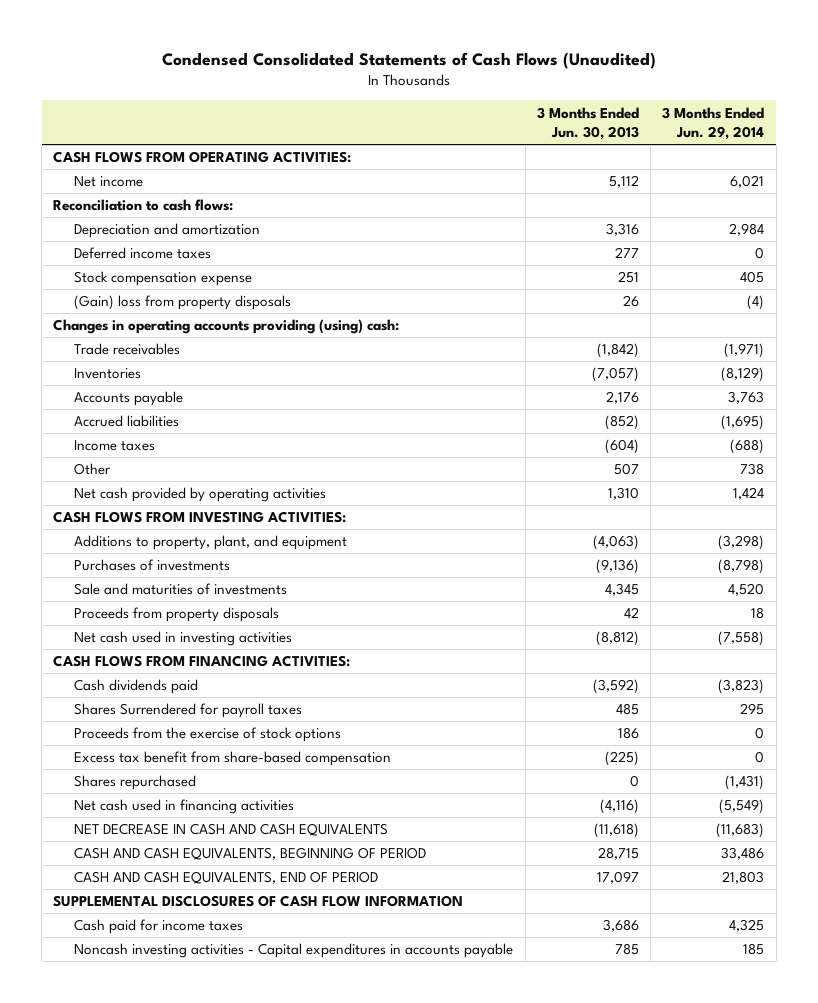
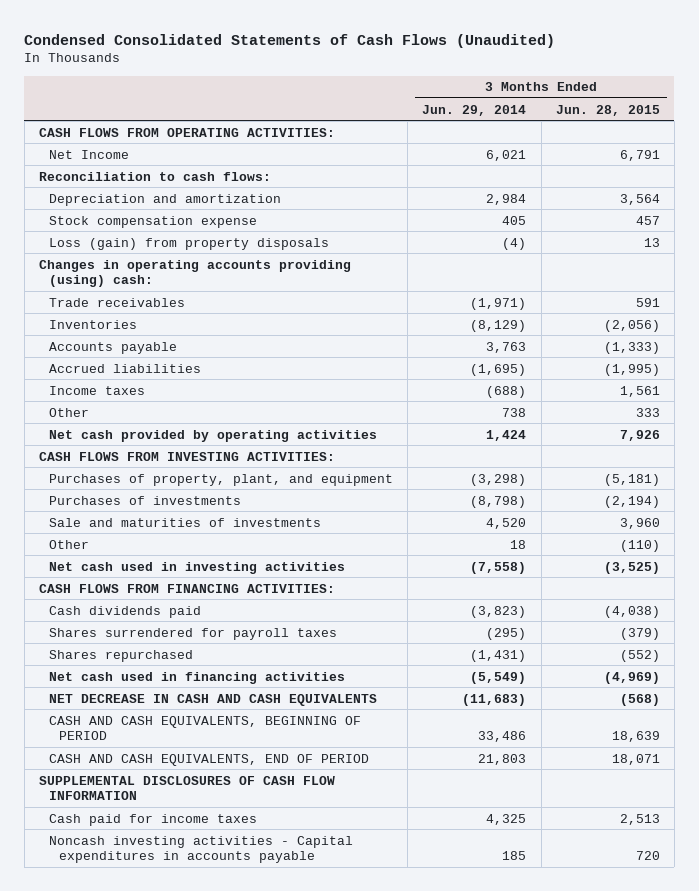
[536,106,639,141] 3 Months Ended Jun. 30, 2013 -> none
none -> [555,104,660,116] Jun. 28, 2015
[74,176,144,188] Net income -> [49,149,130,159] Net Income
[74,247,212,260] Deferred income taxes -> none
[74,295,292,311] (Gain) loss from property disposals -> [49,237,330,250] Loss (gain) from property disposals
[74,535,348,551] Additions to property, plant, and equipment -> [49,473,394,486] Purchases of property, plant, and equipment
[74,607,280,623] Proceeds from property disposals -> none
none -> [49,539,90,549] Other
[74,727,342,743] Proceeds from the exercise of stock options -> none
[74,751,392,767] Excess tax benefit from share-based compensation -> none
[74,703,303,719] Shares Surrendered for payroll taxes -> [49,627,338,640] Shares surrendered for payroll taxes
[740,703,765,716] 295 -> [486,627,527,640] (295)

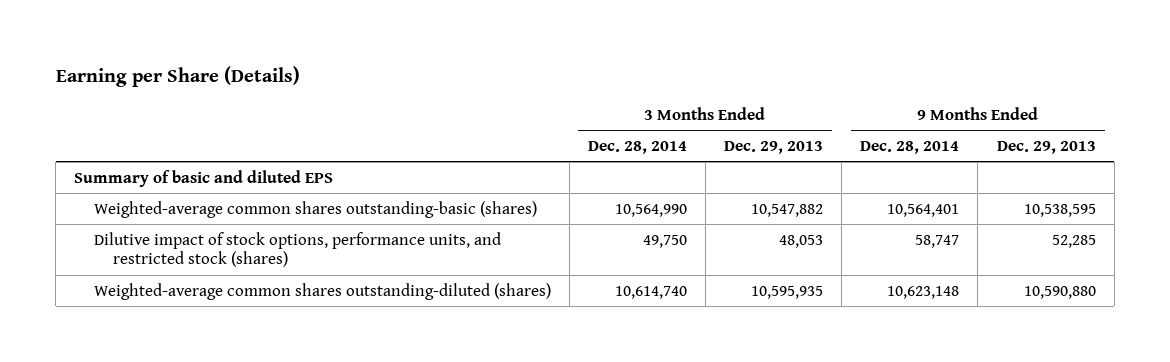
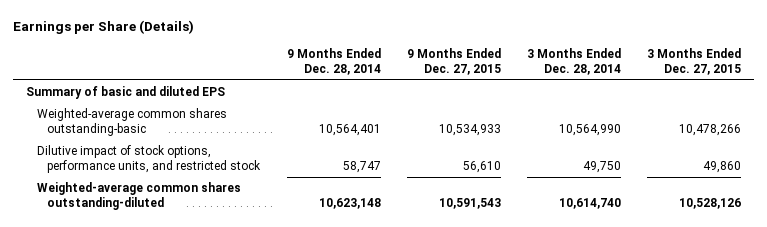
[55,66,300,88] Earning per Share (Details) -> [12,20,194,35] Earnings per Share (Details)
[724,141,824,155] Dec. 29, 2013 -> none
[996,141,1096,155] Dec. 29, 2013 -> none
none -> [406,48,501,75] 9 Months Ended Dec. 27, 2015
none -> [647,48,742,75] 3 Months Ended Dec. 27, 2015
[93,200,537,218] Weighted-average common shares outstanding-basic (shares) -> [36,108,227,136] Weighted-average common shares outstanding-basic
[93,231,501,268] Dilutive impact of stock options, performance units, and restricted stock (shares) -> [36,145,262,173] Dilutive impact of stock options, performance units, and restricted stock
[93,282,551,300] Weighted-average common shares outstanding-diluted (shares) -> [36,182,241,210] Weighted-average common shares outstanding-diluted

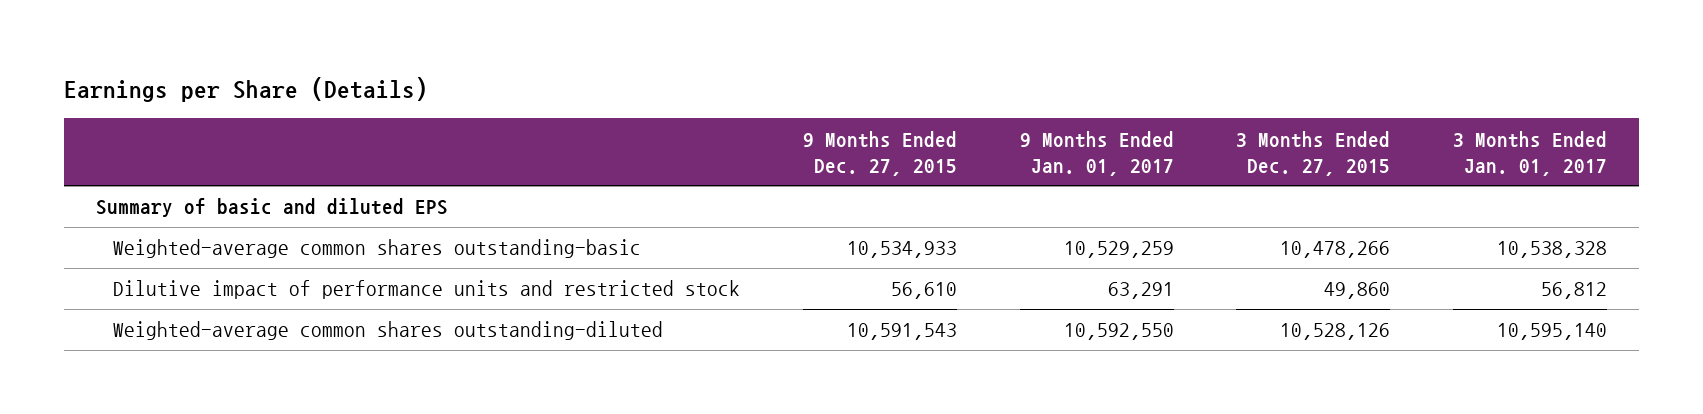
[286,48,381,75] 9 Months Ended Dec. 28, 2014 -> none
[526,48,621,75] 3 Months Ended Dec. 28, 2014 -> none
none -> [1019,130,1174,176] 9 Months Ended Jan. 01, 2017
none -> [1453,130,1608,176] 3 Months Ended Jan. 01, 2017
[36,145,262,173] Dilutive impact of stock options, performance units, and restricted stock -> [112,280,740,300] Dilutive impact of performance units and restricted stock

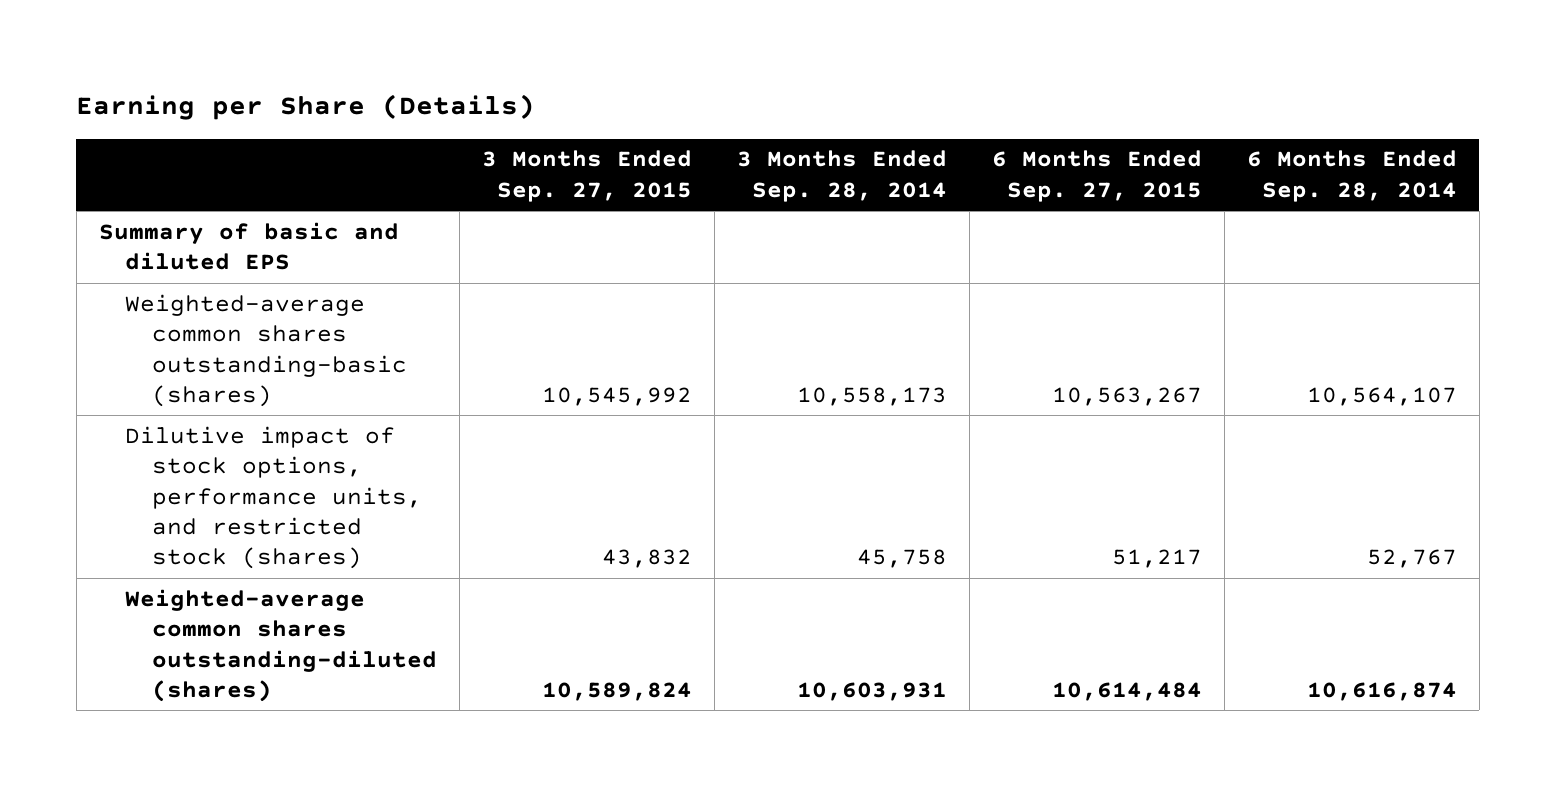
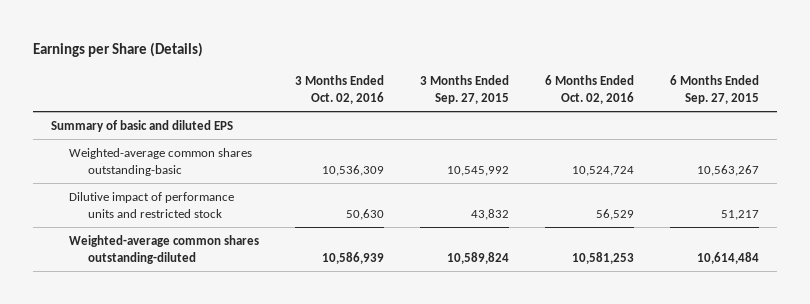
[76,94,536,121] Earning per Share (Details) -> [33,41,204,57] Earnings per Share (Details)
[736,150,947,202] 3 Months Ended Sep. 28, 2014 -> none
[1246,150,1457,202] 6 Months Ended Sep. 28, 2014 -> none
none -> [295,74,385,104] 3 Months Ended Oct. 02, 2016
none -> [545,74,635,104] 6 Months Ended Oct. 02, 2016
[125,293,407,407] Weighted-average common shares outstanding-basic (shares) -> [69,147,253,177] Weighted-average common shares outstanding-basic
[125,425,422,570] Dilutive impact of stock options, performance units, and restricted stock (shares) -> [69,191,235,219] Dilutive impact of performance units and restricted stock
[125,588,437,702] Weighted-average common shares outstanding-diluted (shares) -> [69,234,260,265] Weighted-average common shares outstanding-diluted

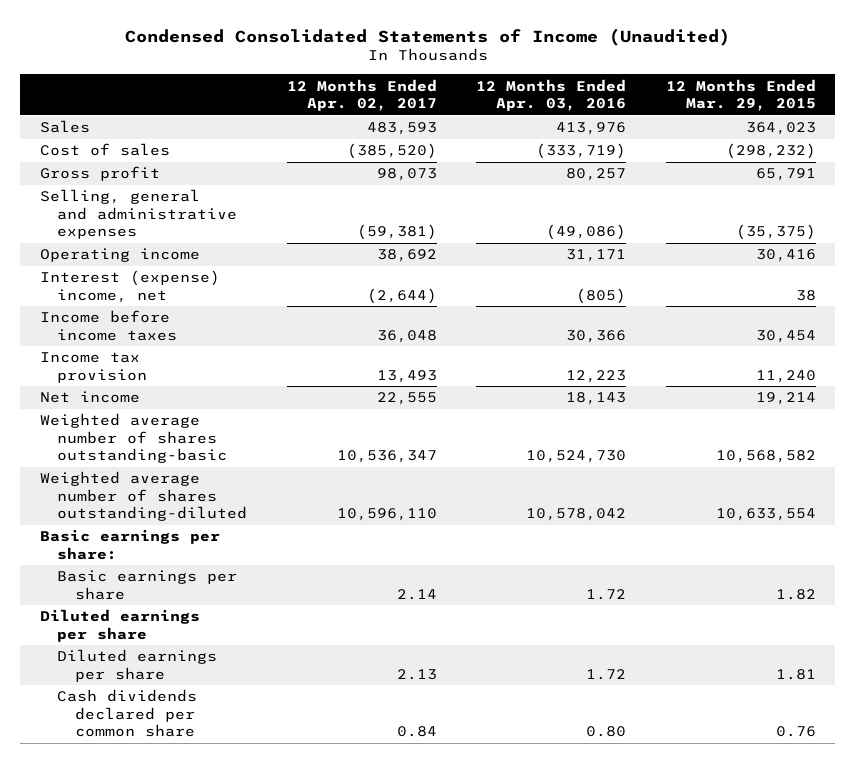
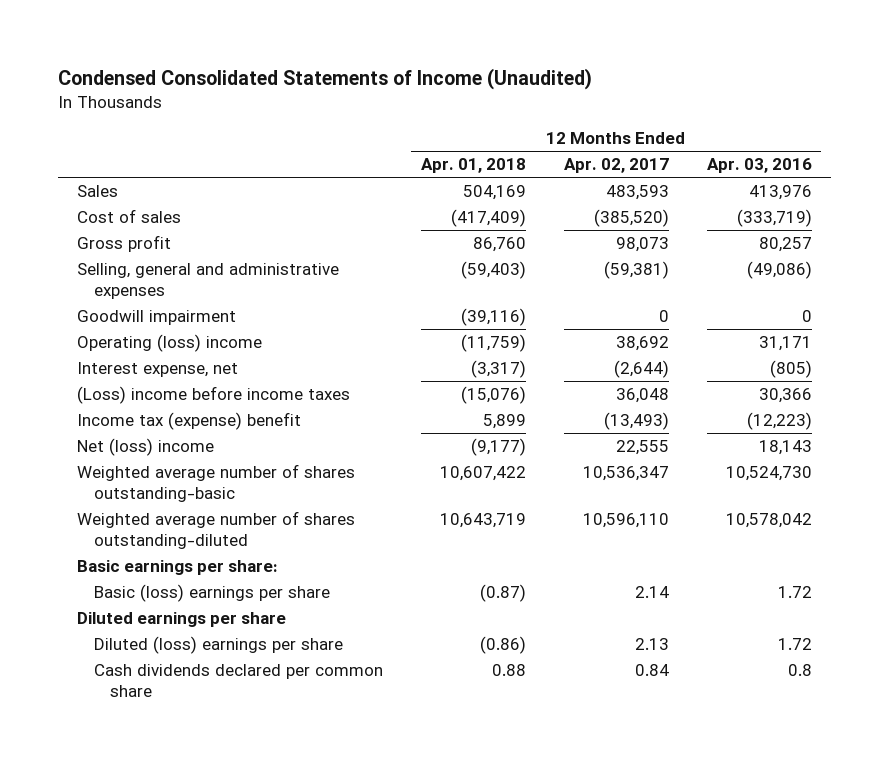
[665,78,816,112] 12 Months Ended Mar. 29, 2015 -> none
none -> [420,158,526,174] Apr. 01, 2018
[39,352,148,383] Income tax provision -> none
none -> [77,310,237,326] Goodwill impairment
[39,248,200,263] Operating income -> [77,334,263,353] Operating (loss) income
[39,270,220,303] Interest (expense) income, net -> [77,362,239,378] Interest expense, net
[39,310,178,341] Income before income taxes -> [77,386,351,405] (Loss) income before income taxes
none -> [77,412,302,431] Income tax (expense) benefit
[39,391,140,404] Net income -> [77,438,215,457] Net (loss) income
[57,570,238,600] Basic earnings per share -> [93,584,330,603] Basic (loss) earnings per share
[57,649,218,682] Diluted earnings per share -> [93,636,343,655] Diluted (loss) earnings per share
[586,726,627,738] 0.80 -> [787,664,812,677] 0.8

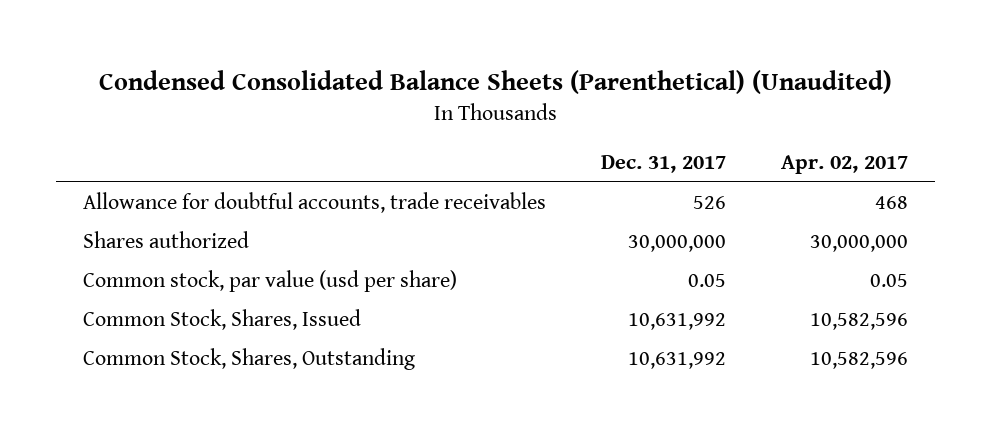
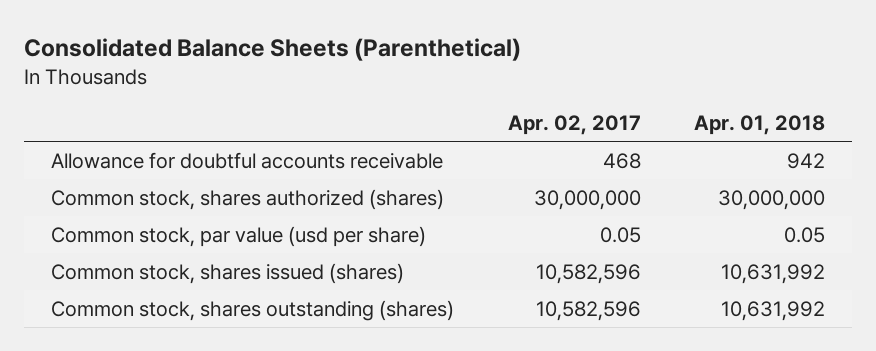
[98,70,892,95] Condensed Consolidated Balance Sheets (Parenthetical) (Unaudited) -> [23,37,521,61] Consolidated Balance Sheets (Parenthetical)
[601,154,727,173] Dec. 31, 2017 -> none
none -> [694,115,826,136] Apr. 01, 2018
[83,192,547,214] Allowance for doubtful accounts, trade receivables -> [50,151,443,169] Allowance for doubtful accounts receivable
[83,231,250,249] Shares authorized -> [50,188,444,210] Common stock, shares authorized (shares)
[83,309,362,331] Common Stock, Shares, Issued -> [50,262,404,284] Common stock, shares issued (shares)
[83,348,416,371] Common Stock, Shares, Outstanding -> [50,299,454,321] Common stock, shares outstanding (shares)

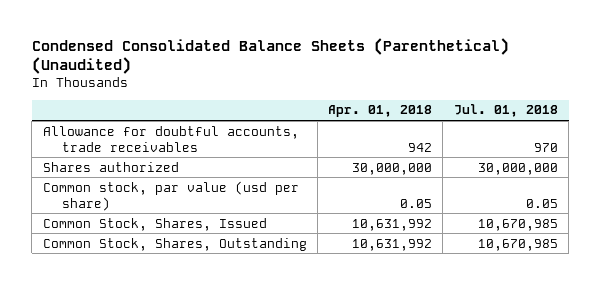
[23,37,521,61] Consolidated Balance Sheets (Parenthetical) -> [31,38,509,75] Condensed Consolidated Balance Sheets (Parenthetical) (Unaudited)
[507,115,641,136] Apr. 02, 2017 -> none
none -> [453,104,558,118] Jul. 01, 2018
[50,151,443,169] Allowance for doubtful accounts receivable -> [42,125,299,152] Allowance for doubtful accounts, trade receivables
[50,188,444,210] Common stock, shares authorized (shares) -> [42,161,179,172] Shares authorized
[50,262,404,284] Common stock, shares issued (shares) -> [42,217,267,231] Common Stock, Shares, Issued
[50,299,454,321] Common stock, shares outstanding (shares) -> [42,237,307,251] Common Stock, Shares, Outstanding

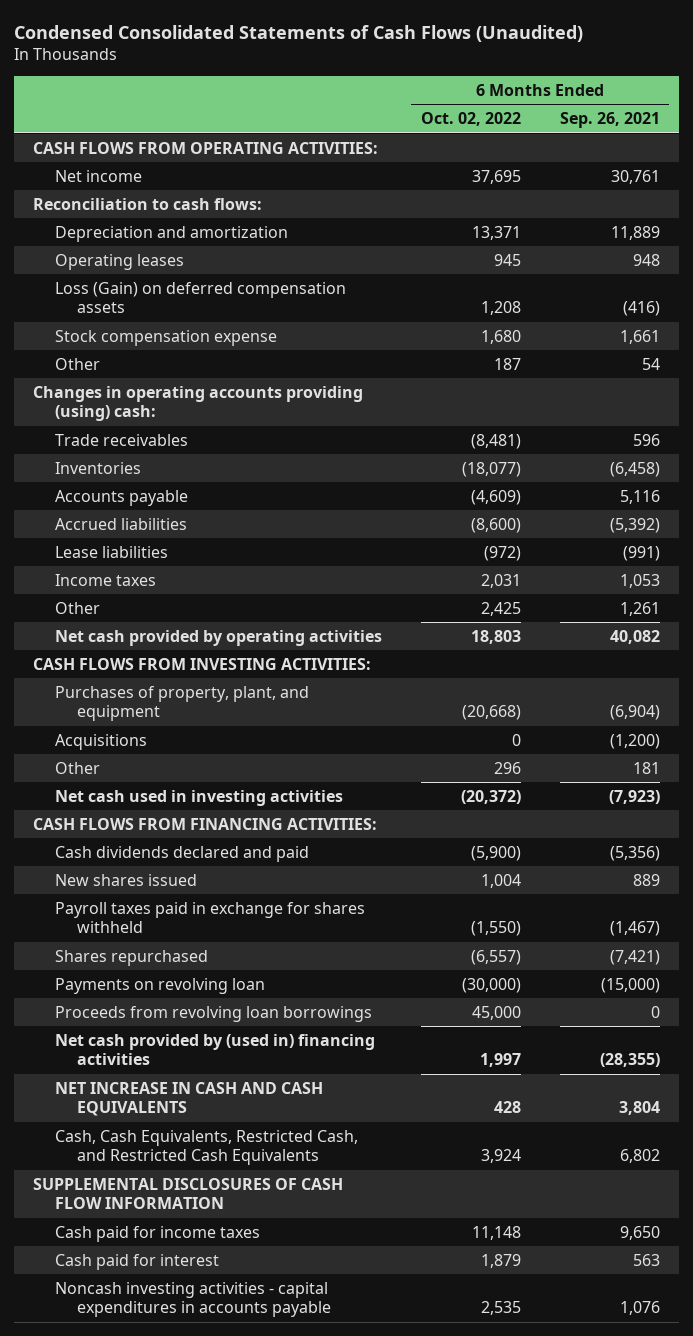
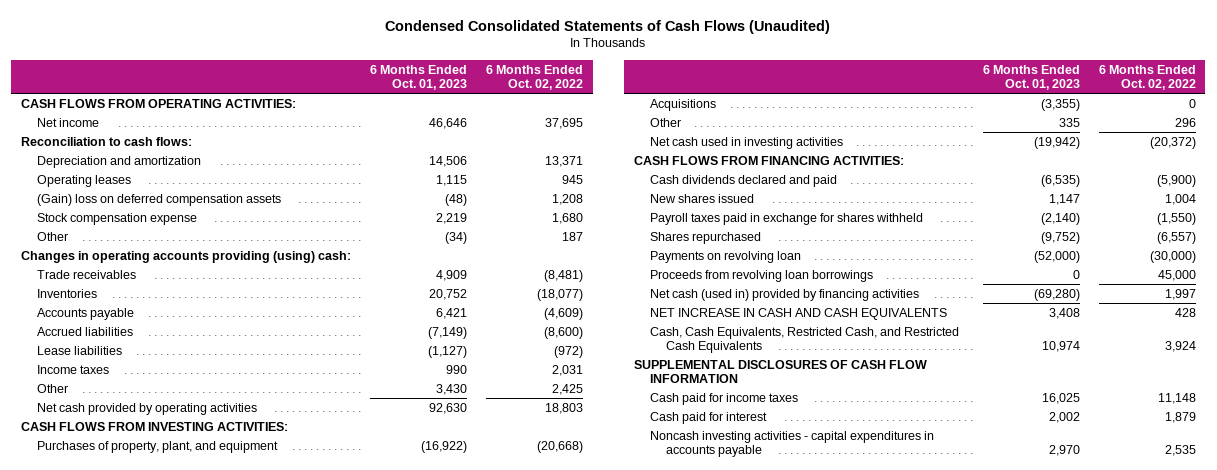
[559,112,660,129] Sep. 26, 2021 -> none
none -> [370,64,468,91] 6 Months Ended Oct. 01, 2023
[55,281,347,313] Loss (Gain) on deferred compensation assets -> [37,193,282,206] (Gain) loss on deferred compensation assets
[55,1033,376,1065] Net cash provided by (used in) financing activities -> [649,288,919,301] Net cash (used in) provided by financing activities

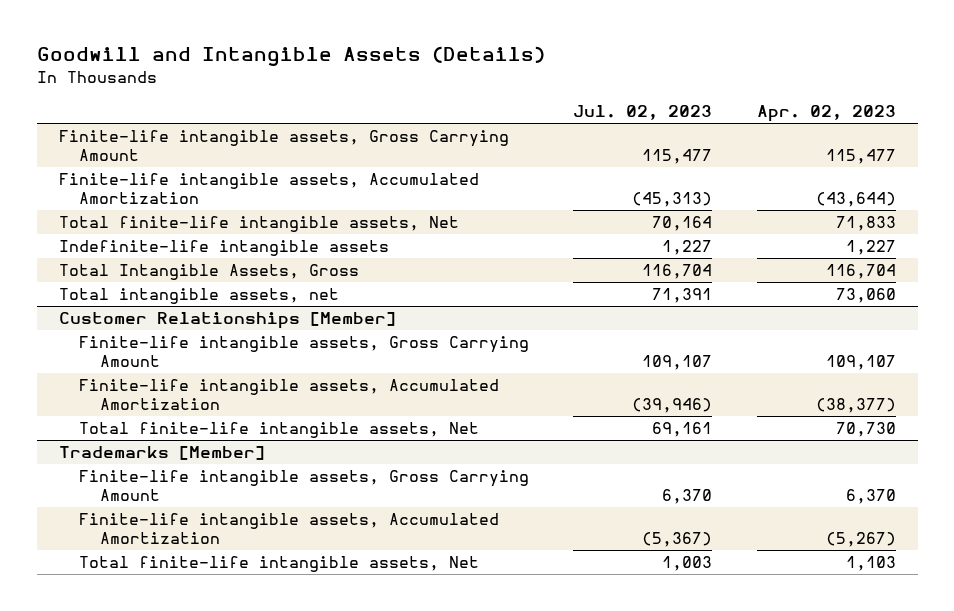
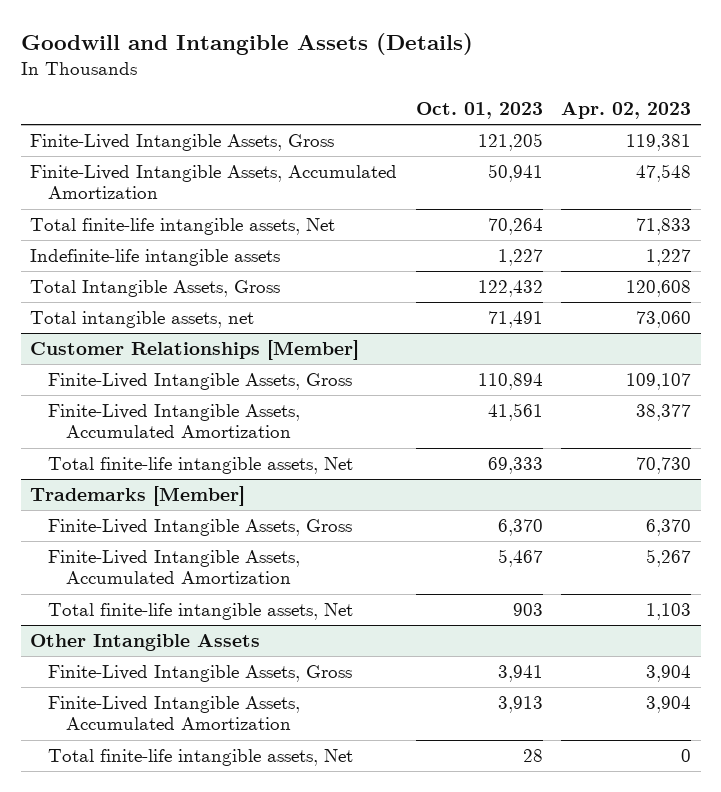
[573,104,713,120] Jul. 02, 2023 -> none
none -> [415,102,543,120] Oct. 01, 2023
[58,130,509,162] Finite-life intangible assets, Gross Carrying Amount -> [29,133,334,151] Finite-Lived Intangible Assets, Gross
[825,149,896,165] 115,477 -> [626,133,692,151] 119,381
[58,173,479,205] Finite-life intangible assets, Accumulated Amortization -> [29,164,397,200] Finite-Lived Intangible Assets, Accumulated Amortization
[815,192,896,208] (43,644) -> [636,163,692,182] 47,548
[825,264,896,280] 116,704 -> [626,279,692,297] 120,608
[79,336,530,368] Finite-life intangible assets, Gross Carrying Amount -> [48,372,353,390] Finite-Lived Intangible Assets, Gross
[79,379,500,411] Finite-life intangible assets, Accumulated Amortization -> [48,403,301,439] Finite-Lived Intangible Assets, Accumulated Amortization
[815,398,896,414] (38,377) -> [636,403,692,421] 38,377
[79,470,530,502] Finite-life intangible assets, Gross Carrying Amount -> [48,518,353,536] Finite-Lived Intangible Assets, Gross
[79,513,500,545] Finite-life intangible assets, Accumulated Amortization -> [48,549,301,585] Finite-Lived Intangible Assets, Accumulated Amortization
[825,532,896,548] (5,267) -> [646,548,692,567] 5,267
none -> [29,633,260,651] Other Intangible Assets
none -> [48,664,353,682] Finite-Lived Intangible Assets, Gross
none -> [48,695,301,731] Finite-Lived Intangible Assets, Accumulated Amortization
none -> [48,748,354,766] Total finite-life intangible assets, Net

